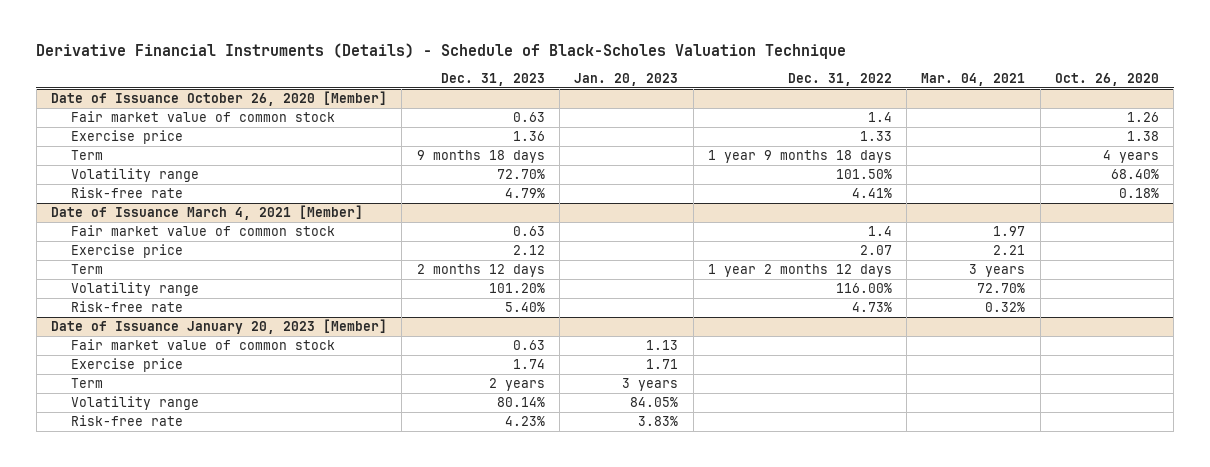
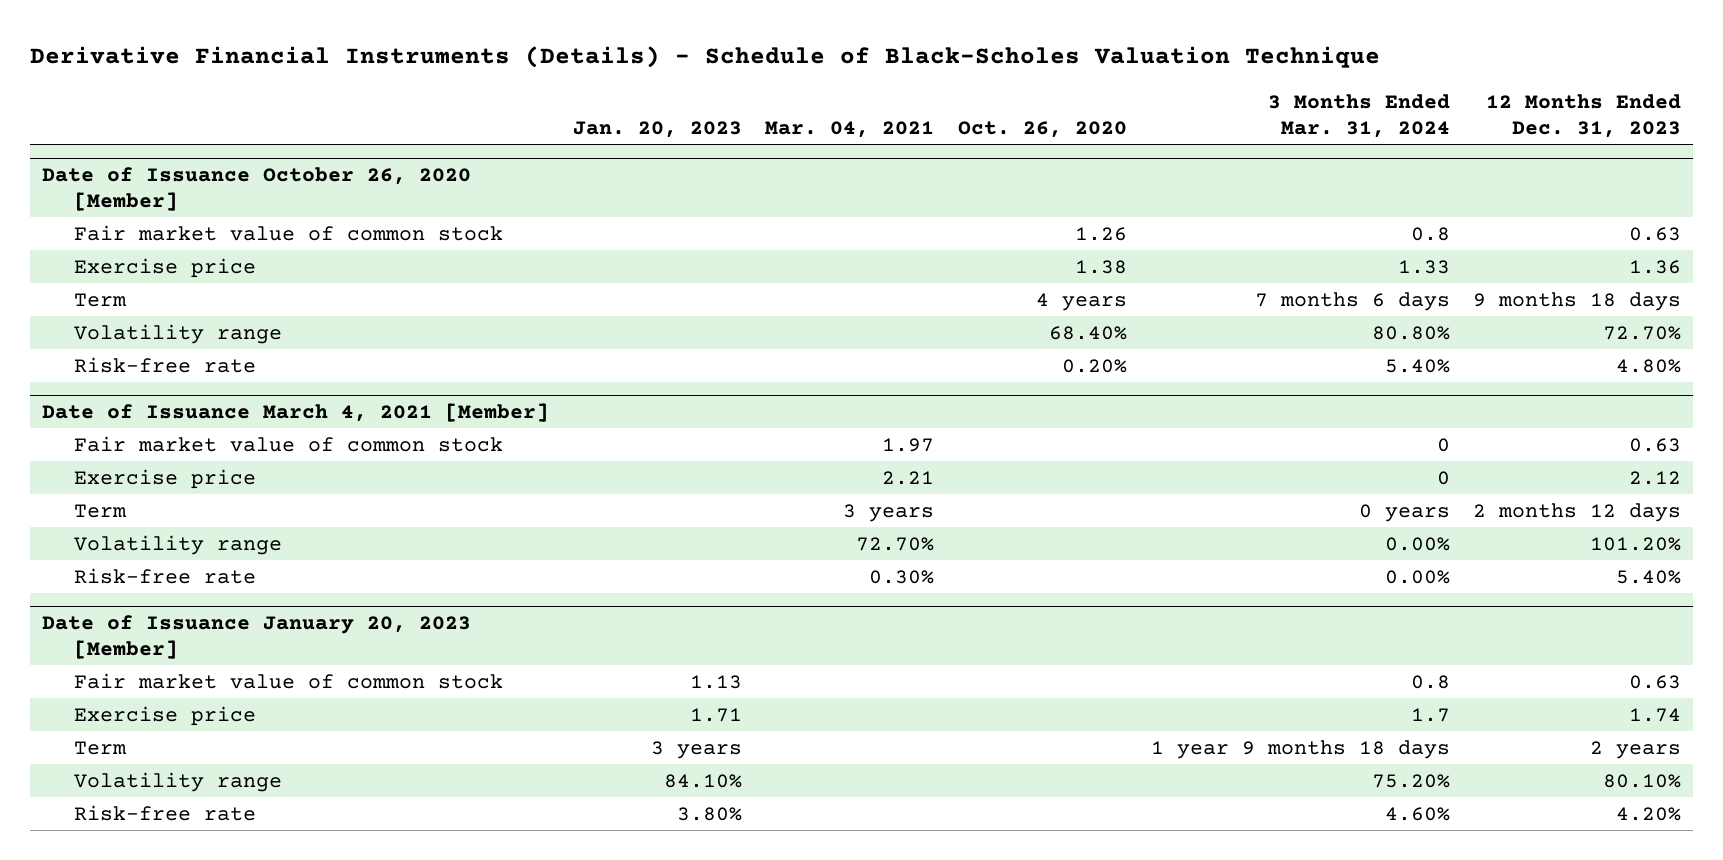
[440,72,545,86] Dec. 31, 2023 -> none
[787,72,892,86] Dec. 31, 2022 -> none
none -> [1267,93,1450,138] 3 Months Ended Mar. 31, 2024
none -> [1486,93,1682,138] 12 Months Ended Dec. 31, 2023
[1119,188,1160,199] 0.18% -> [1061,358,1127,373] 0.20%
[985,302,1026,313] 0.32% -> [869,569,935,584] 0.30%
[630,397,679,408] 84.05% -> [663,773,742,788] 84.10%
[638,416,679,427] 3.83% -> [676,806,742,821] 3.80%

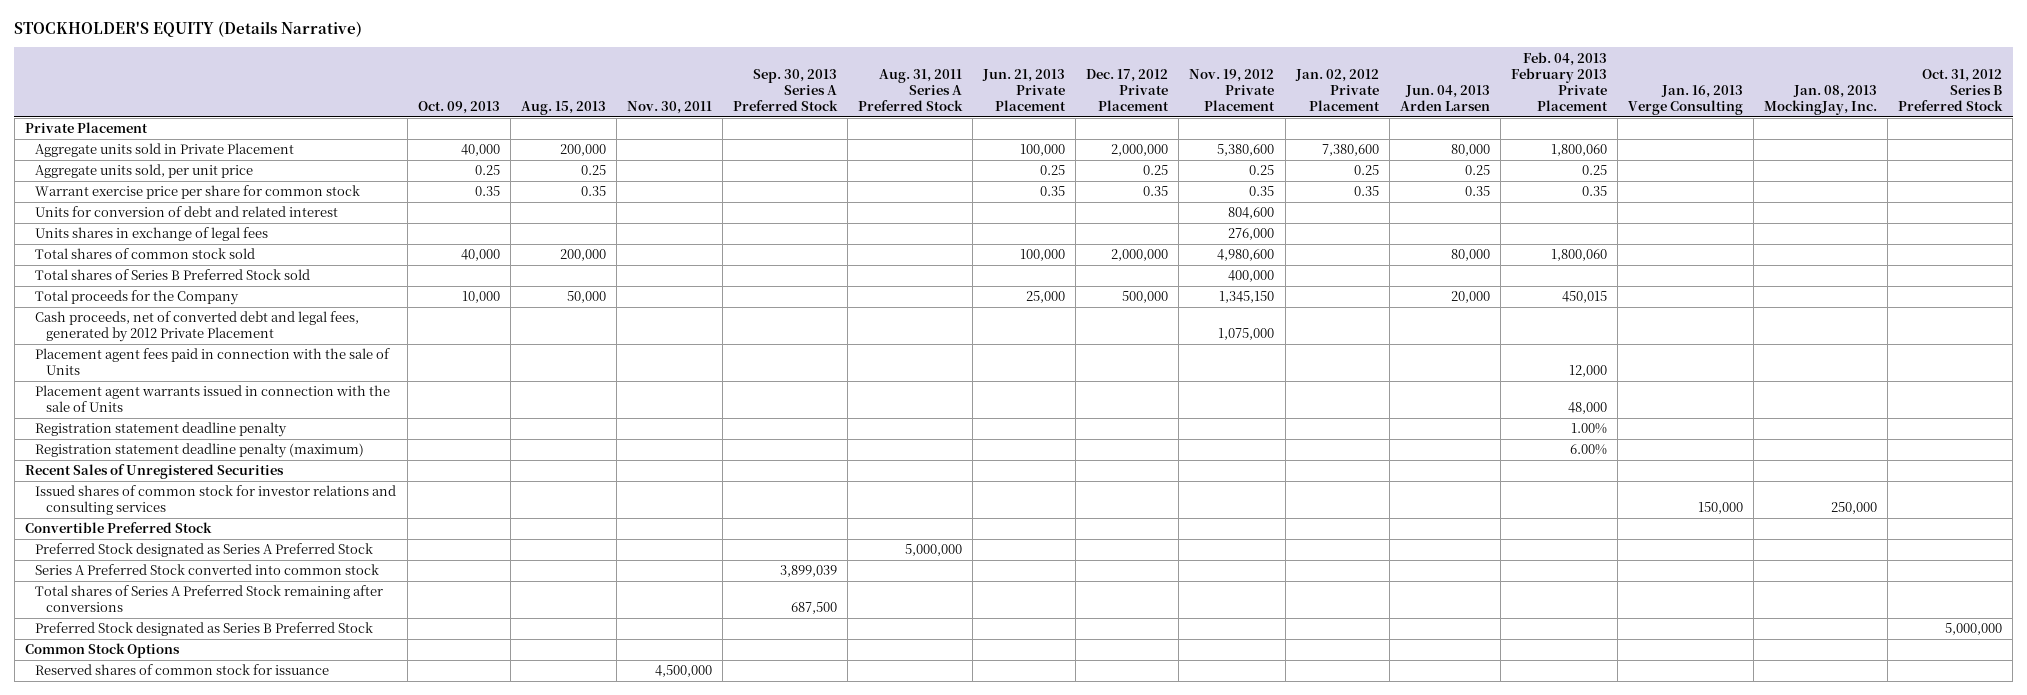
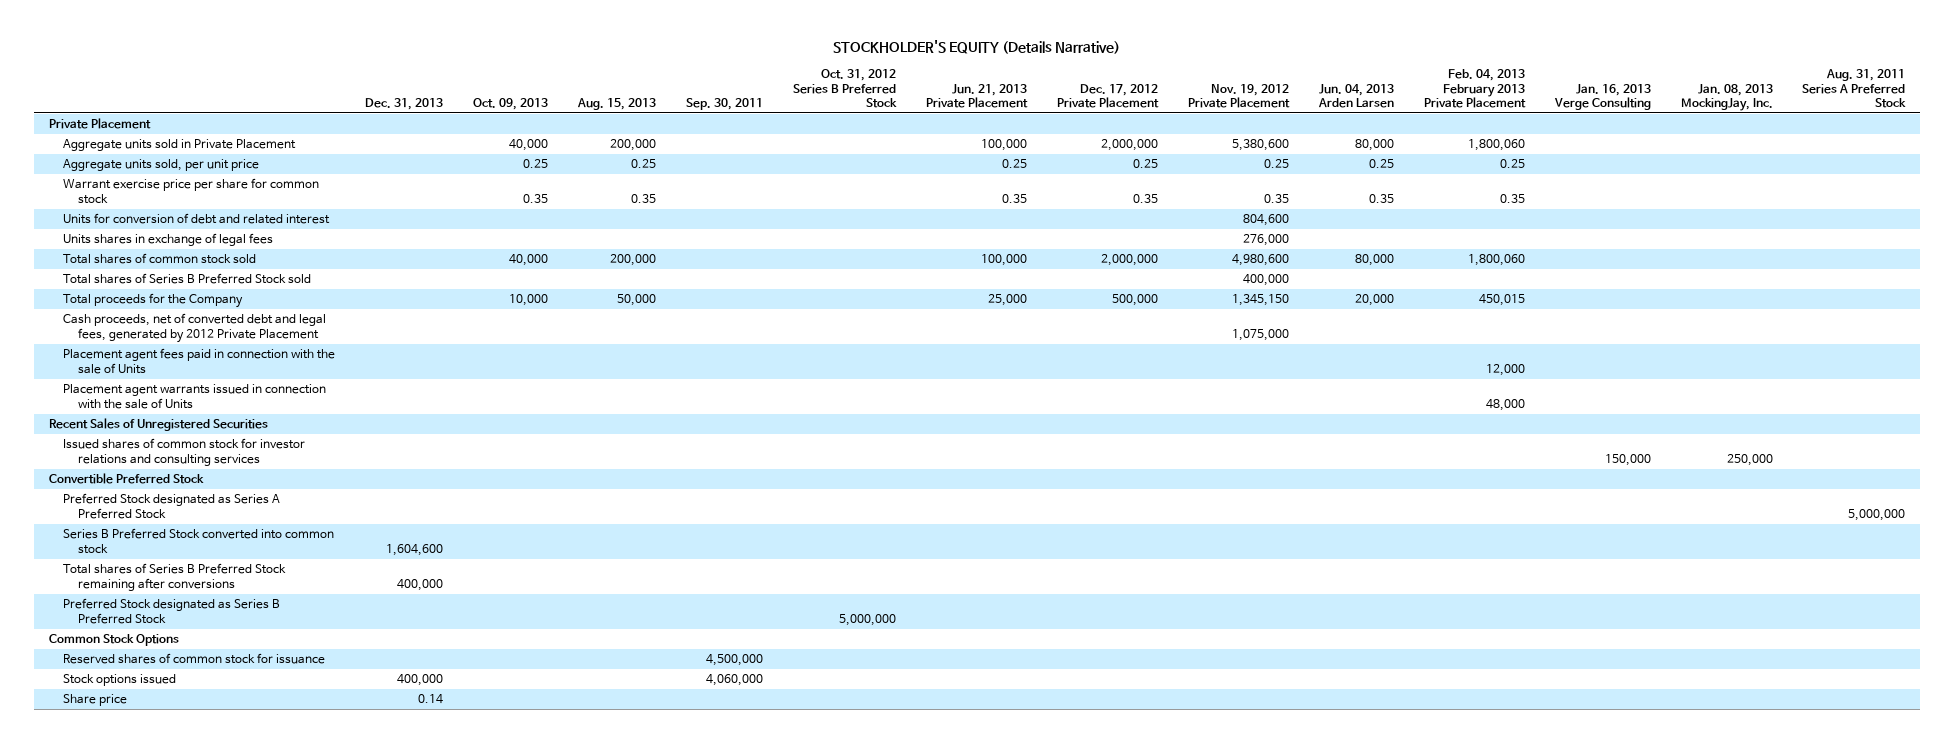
[626,100,712,114] Nov. 30, 2011 -> none
[732,68,838,111] Sep. 30, 2013 Series A Preferred Stock -> none
[1294,68,1380,111] Jan. 02, 2012 Private Placement -> none
none -> [365,98,444,111] Dec. 31, 2013
none -> [686,98,764,111] Sep. 30, 2011
[35,422,288,438] Registration statement deadline penalty -> none
[35,443,365,459] Registration statement deadline penalty (maximum) -> none
[35,564,380,576] Series A Preferred Stock converted into common stock -> [63,528,335,554] Series B Preferred Stock converted into common stock
[35,585,384,613] Total shares of Series A Preferred Stock remaining after conversions -> [63,563,287,591] Total shares of Series B Preferred Stock remaining after conversions
none -> [63,674,177,687] Stock options issued
none -> [63,694,128,707] Share price

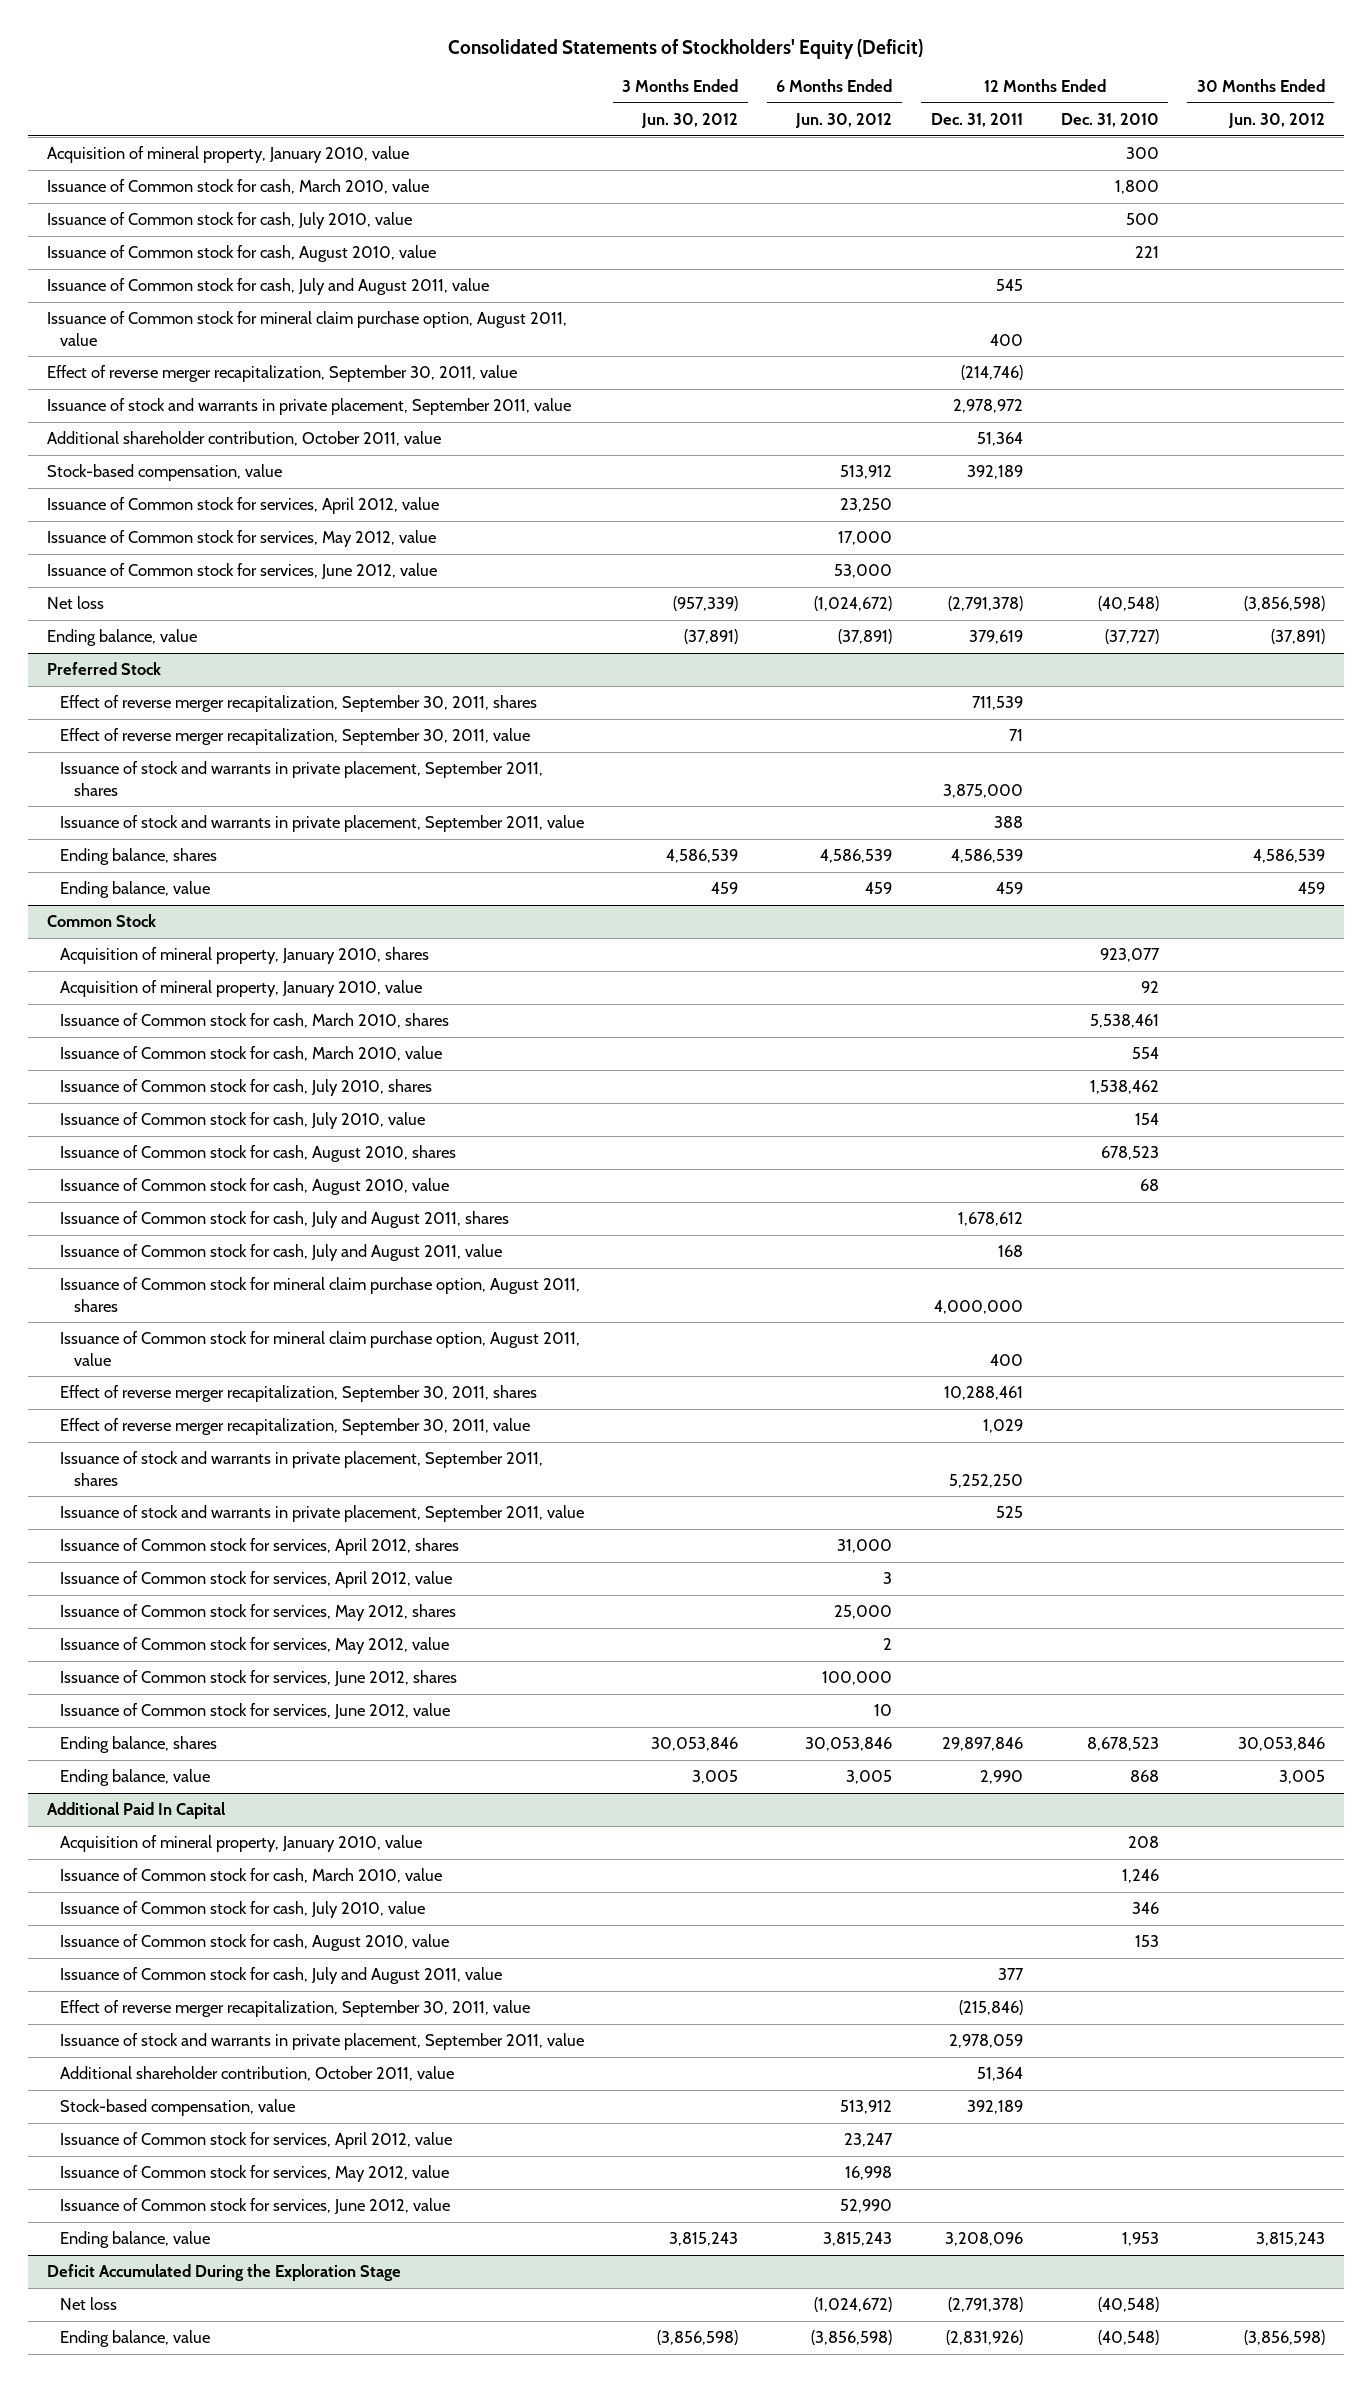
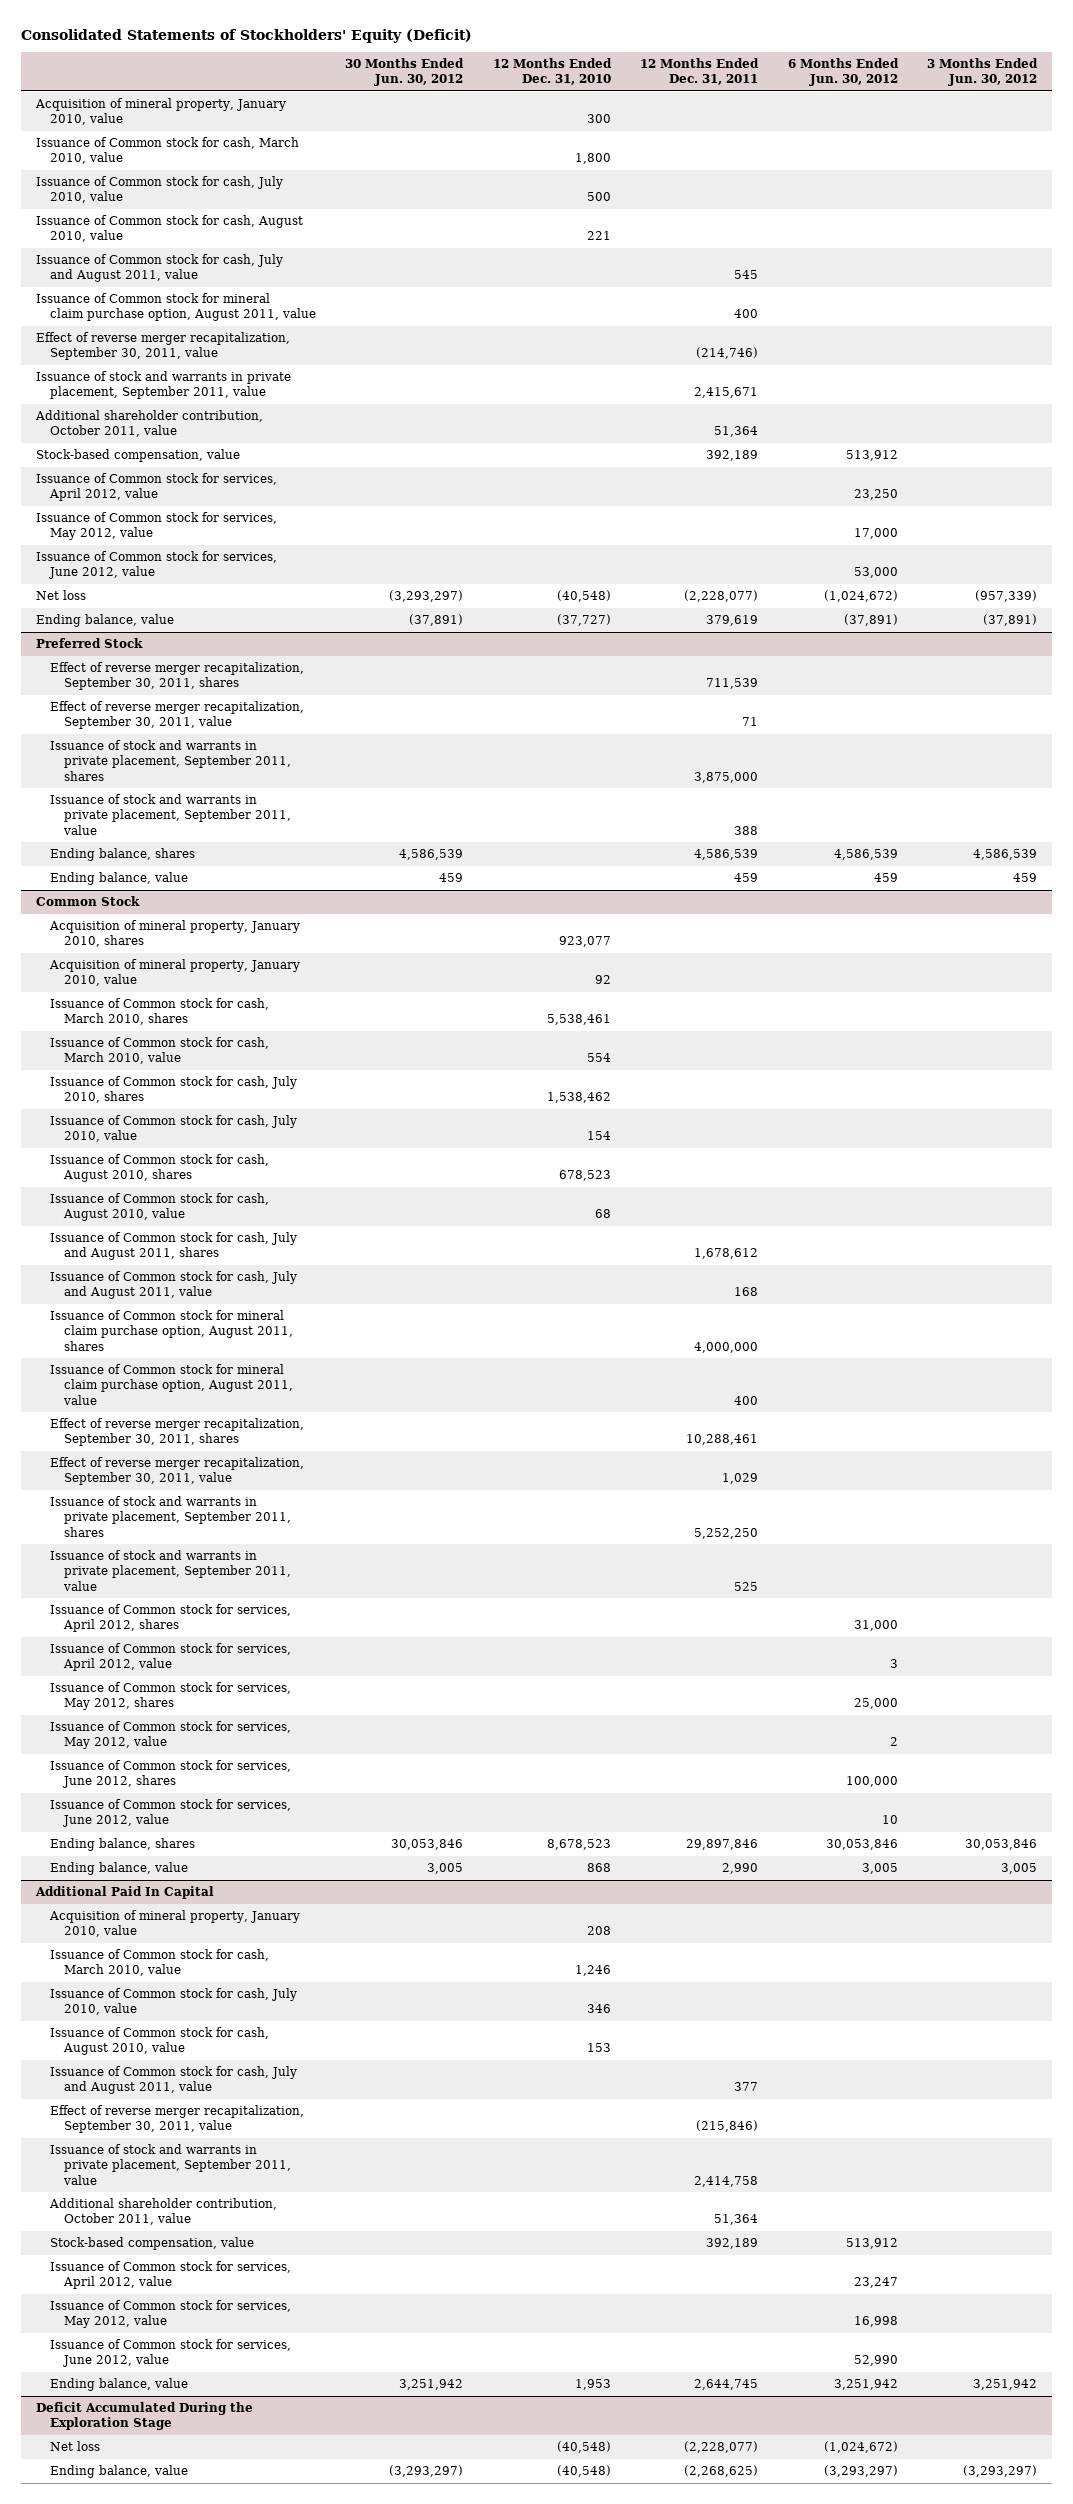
[952,399,1023,414] 2,978,972 -> [694,387,759,399] 2,415,671
[947,596,1023,612] (2,791,378) -> [684,590,759,603] (2,228,077)
[1243,596,1325,612] (3,856,598) -> [389,590,464,603] (3,293,297)
[948,2034,1023,2049] 2,978,059 -> [694,2175,759,2187] 2,414,758
[669,2232,739,2247] 3,815,243 -> [973,2379,1038,2391] 3,251,942
[823,2232,893,2247] 3,815,243 -> [833,2379,898,2391] 3,251,942
[944,2232,1023,2247] 3,208,096 -> [694,2379,759,2391] 2,644,745
[1255,2232,1325,2247] 3,815,243 -> [399,2379,464,2391] 3,251,942
[947,2297,1023,2313] (2,791,378) -> [684,2441,759,2454] (2,228,077)
[657,2330,739,2346] (3,856,598) -> [963,2465,1038,2478] (3,293,297)
[811,2330,893,2346] (3,856,598) -> [823,2465,898,2478] (3,293,297)
[945,2330,1023,2346] (2,831,926) -> [684,2465,759,2478] (2,268,625)
[1243,2330,1325,2346] (3,856,598) -> [389,2465,464,2478] (3,293,297)

